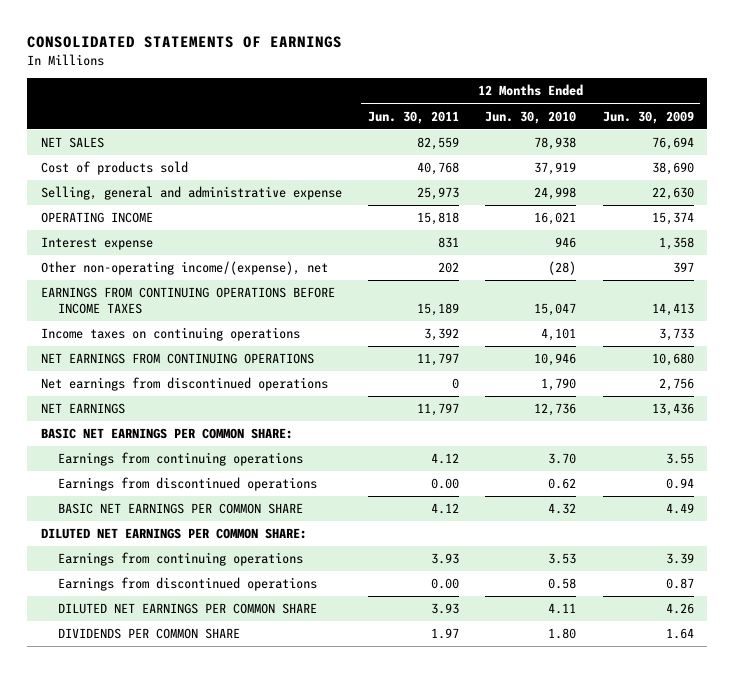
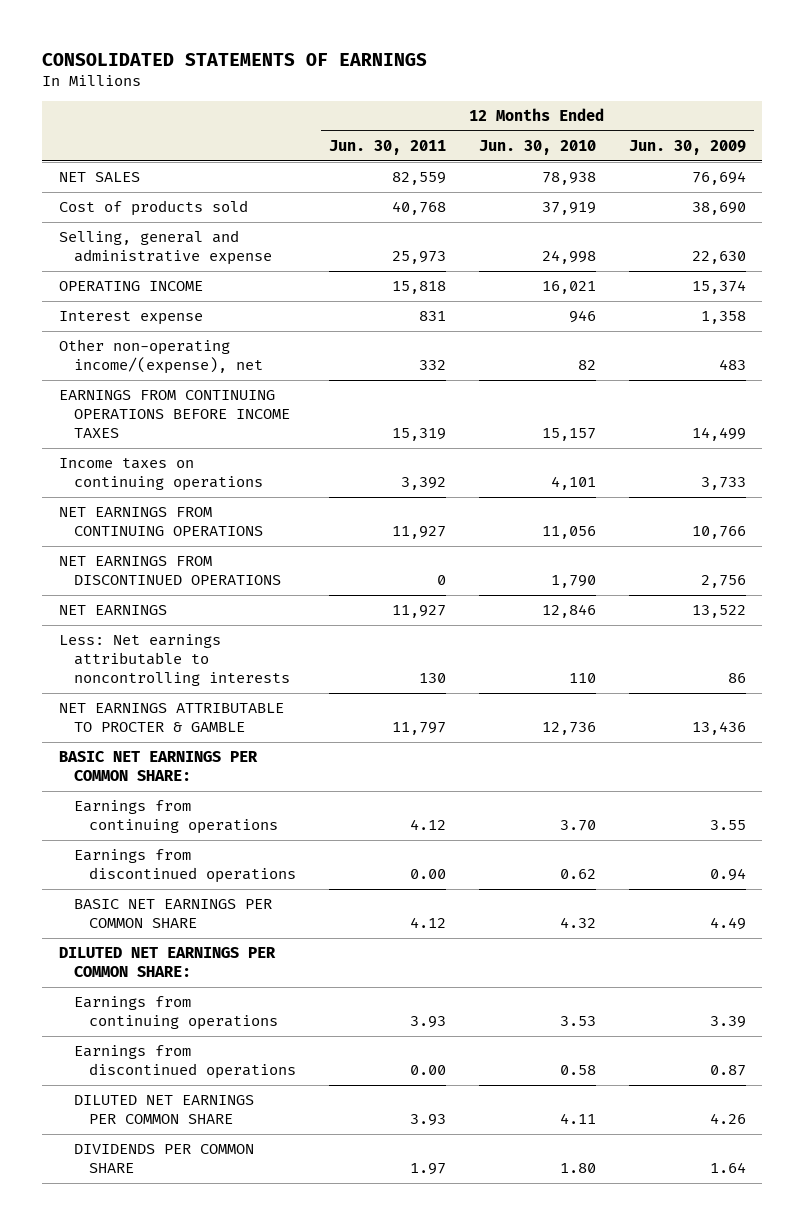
[438,262,460,274] 202 -> [418,360,446,371] 332
[548,261,577,276] (28) -> [577,360,596,371] 82
[672,262,694,274] 397 -> [718,359,746,371] 483
[417,303,460,317] 15,189 -> [391,428,446,442] 15,319
[534,303,577,317] 15,047 -> [541,428,596,442] 15,157
[651,303,694,317] 14,413 -> [691,427,746,442] 14,499
[417,353,460,367] 11,797 -> [391,526,446,540] 11,927
[534,353,577,367] 10,946 -> [541,526,596,540] 11,056
[651,353,694,367] 10,680 -> [691,526,746,540] 10,766
[40,377,328,392] Net earnings from discontinued operations -> [58,556,281,586] NET EARNINGS FROM DISCONTINUED OPERATIONS
[417,403,460,417] 11,797 -> [391,605,446,619] 11,927
[534,403,577,417] 12,736 -> [541,604,596,619] 12,846
[651,403,694,417] 13,436 -> [691,605,746,619] 13,522
none -> [58,634,290,687] Less: Net earnings attributable to noncontrolling interests
none -> [58,703,284,733] NET EARNINGS ATTRIBUTABLE TO PROCTER & GAMBLE

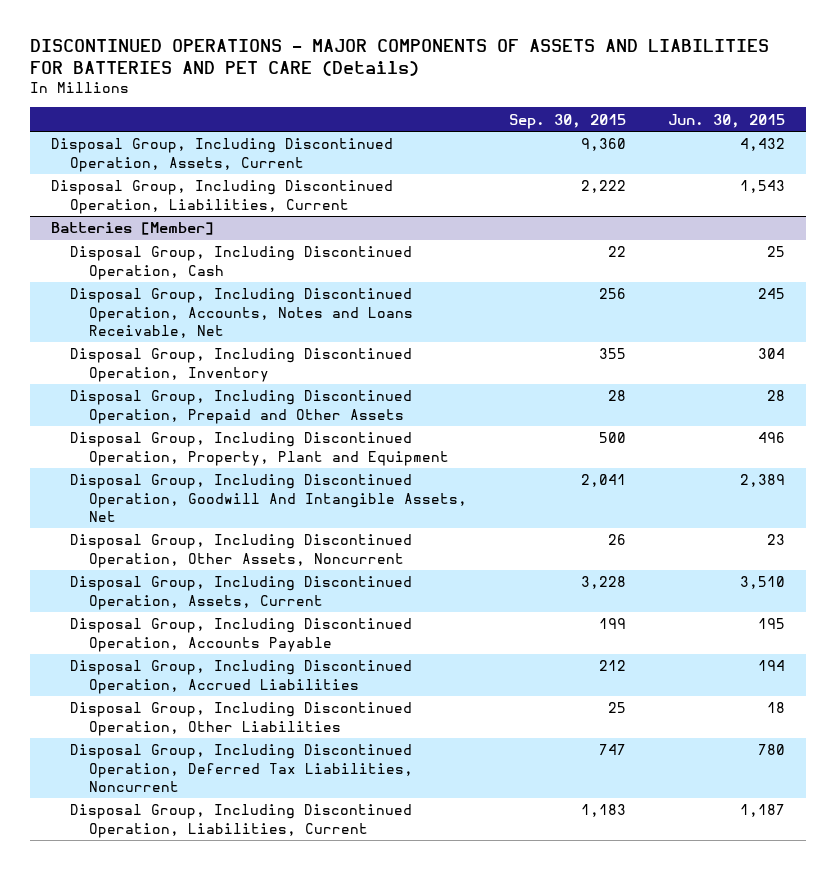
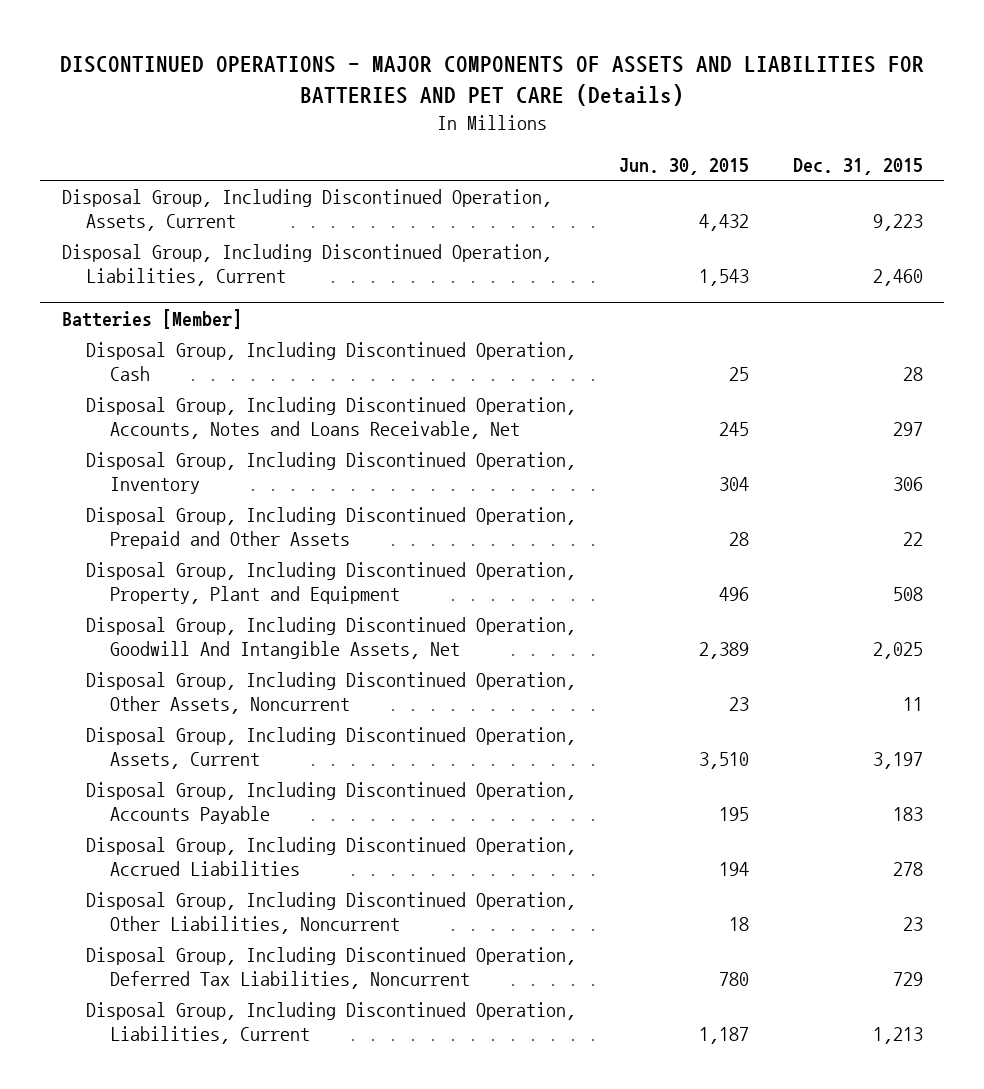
[509,113,627,129] Sep. 30, 2015 -> none
none -> [792,158,923,176] Dec. 31, 2015
[70,702,413,736] Disposal Group, Including Discontinued Operation, Other Liabilities -> [85,891,576,934] Disposal Group, Including Discontinued Operation, Other Liabilities, Noncurrent

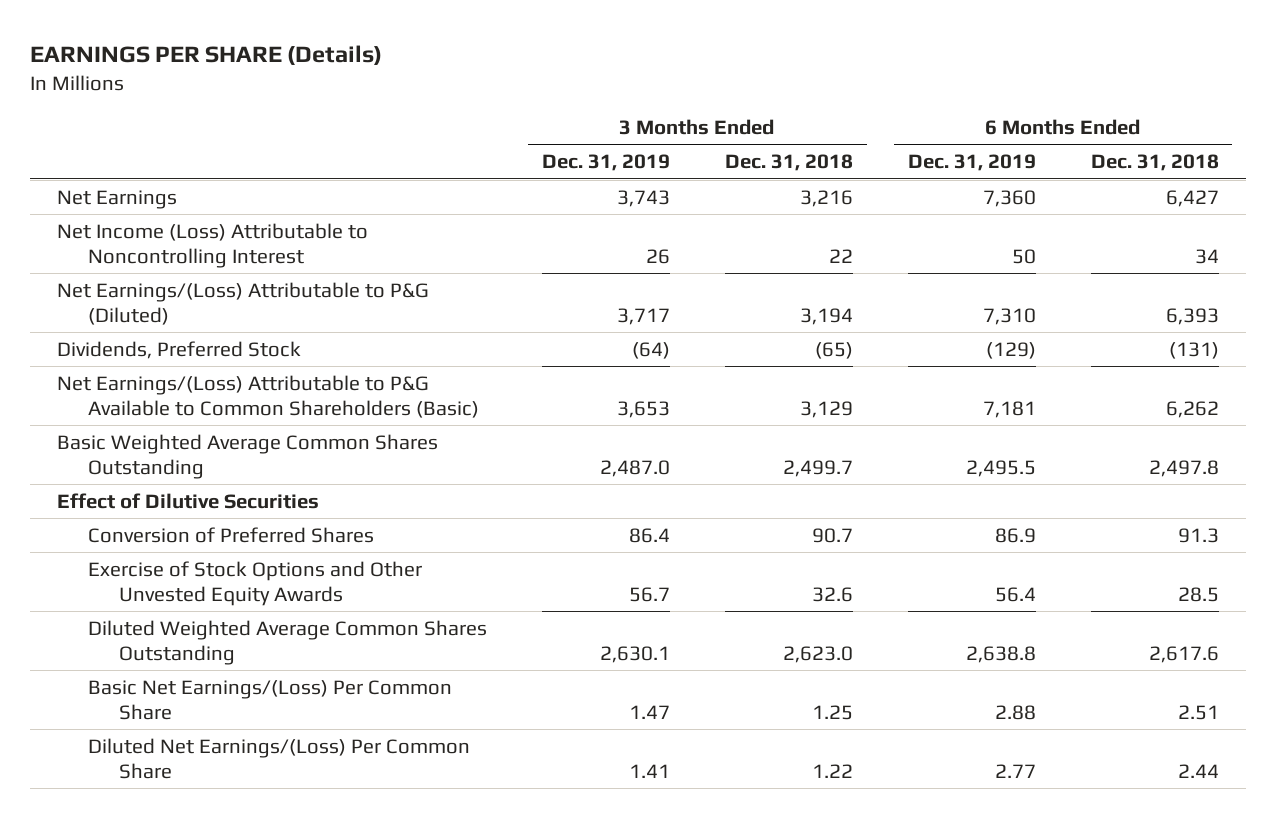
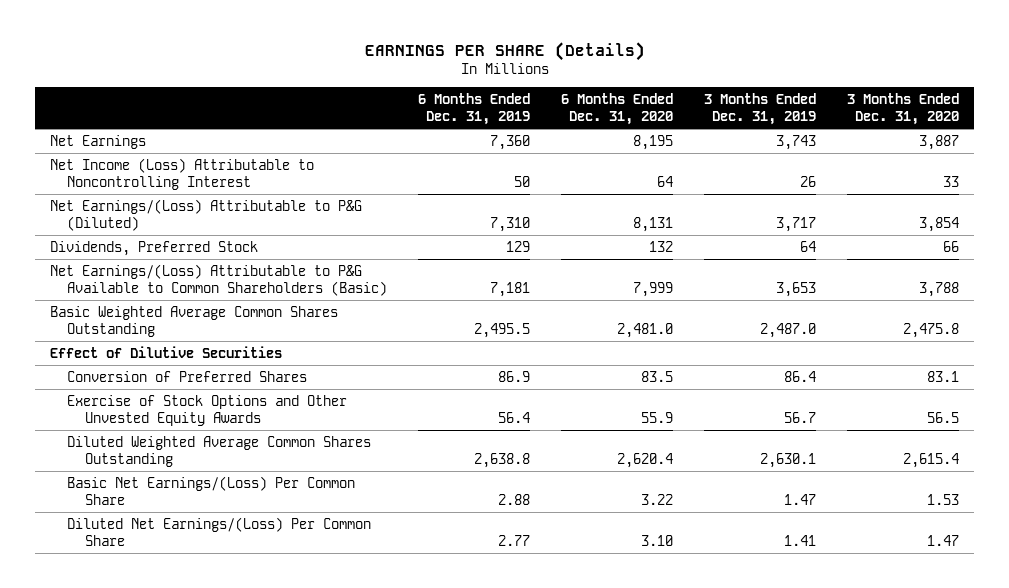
[724,154,853,172] Dec. 31, 2018 -> none
[1090,154,1219,172] Dec. 31, 2018 -> none
none -> [561,92,674,125] 6 Months Ended Dec. 31, 2020
none -> [846,92,959,125] 3 Months Ended Dec. 31, 2020
[631,341,670,359] (64) -> [800,240,817,252] 64
[985,341,1036,359] (129) -> [506,240,531,252] 129

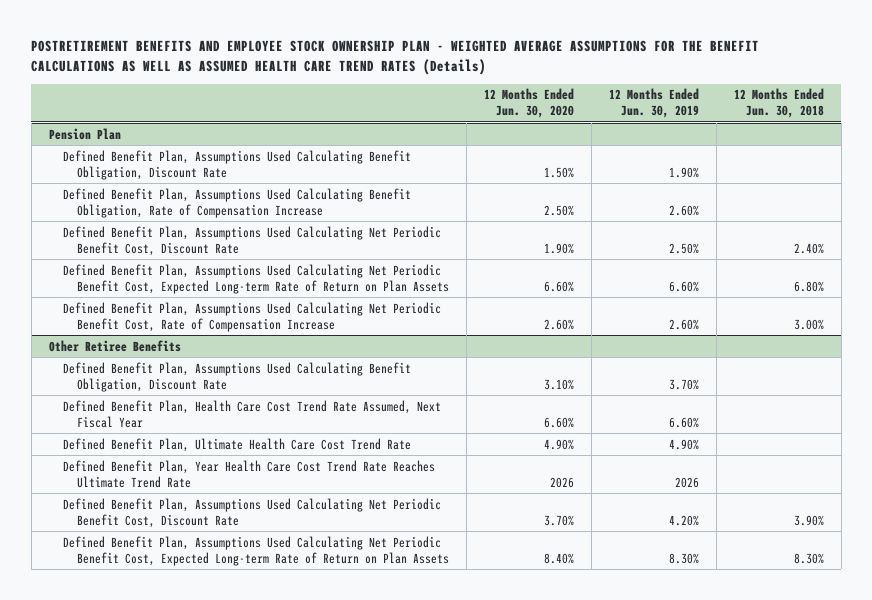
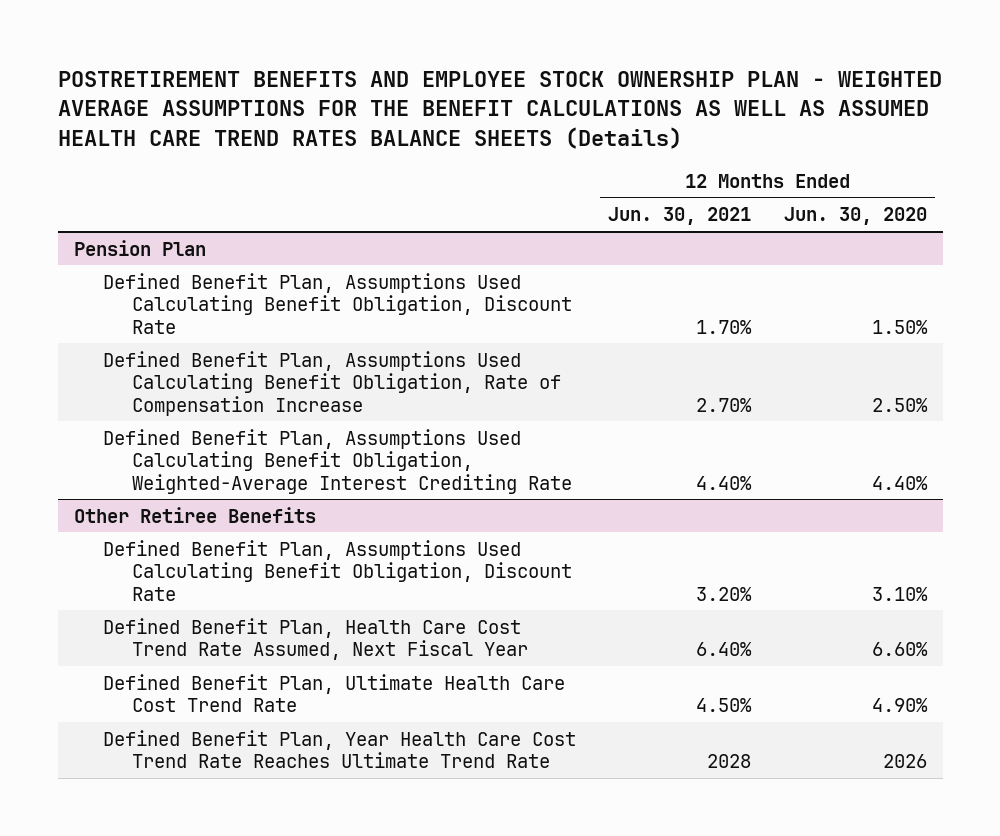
[31,39,760,75] POSTRETIREMENT BENEFITS AND EMPLOYEE STOCK OWNERSHIP PLAN - WEIGHTED AVERAGE ASSUMPTIONS FOR THE BENEFIT CALCULATIONS AS WELL AS ASSUMED HEALTH CARE TREND RATES (Details) -> [57,70,942,149] POSTRETIREMENT BENEFITS AND EMPLOYEE STOCK OWNERSHIP PLAN - WEIGHTED AVERAGE ASSUMPTIONS FOR THE BENEFIT CALCULATIONS AS WELL AS ASSUMED HEALTH CARE TREND RATES BALANCE SHEETS (Details)
[608,88,699,119] 12 Months Ended Jun. 30, 2019 -> none
[733,88,824,119] 12 Months Ended Jun. 30, 2018 -> none
none -> [608,207,752,226] Jun. 30, 2021
[62,225,441,256] Defined Benefit Plan, Assumptions Used Calculating Net Periodic Benefit Cost, Discount Rate -> none
[62,263,449,294] Defined Benefit Plan, Assumptions Used Calculating Net Periodic Benefit Cost, Expected Long-term Rate of Return on Plan Assets -> none
[62,301,441,332] Defined Benefit Plan, Assumptions Used Calculating Net Periodic Benefit Cost, Rate of Compensation Increase -> none
none -> [102,428,573,494] Defined Benefit Plan, Assumptions Used Calculating Benefit Obligation, Weighted-Average Interest Crediting Rate
[62,497,441,528] Defined Benefit Plan, Assumptions Used Calculating Net Periodic Benefit Cost, Discount Rate -> none
[62,535,449,566] Defined Benefit Plan, Assumptions Used Calculating Net Periodic Benefit Cost, Expected Long-term Rate of Return on Plan Assets -> none

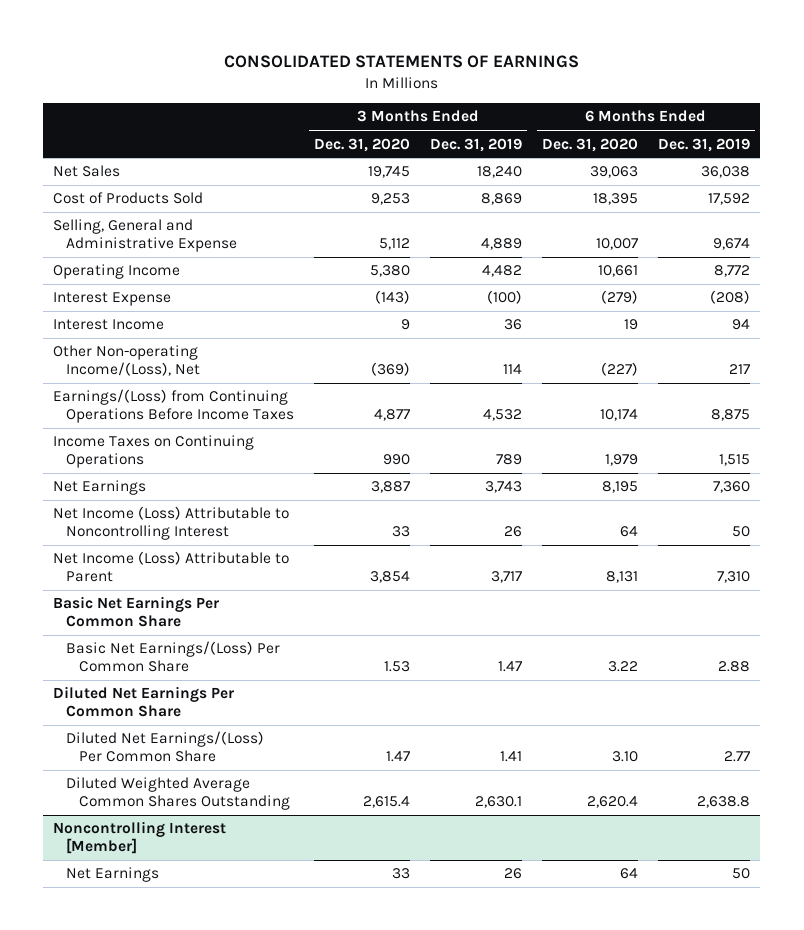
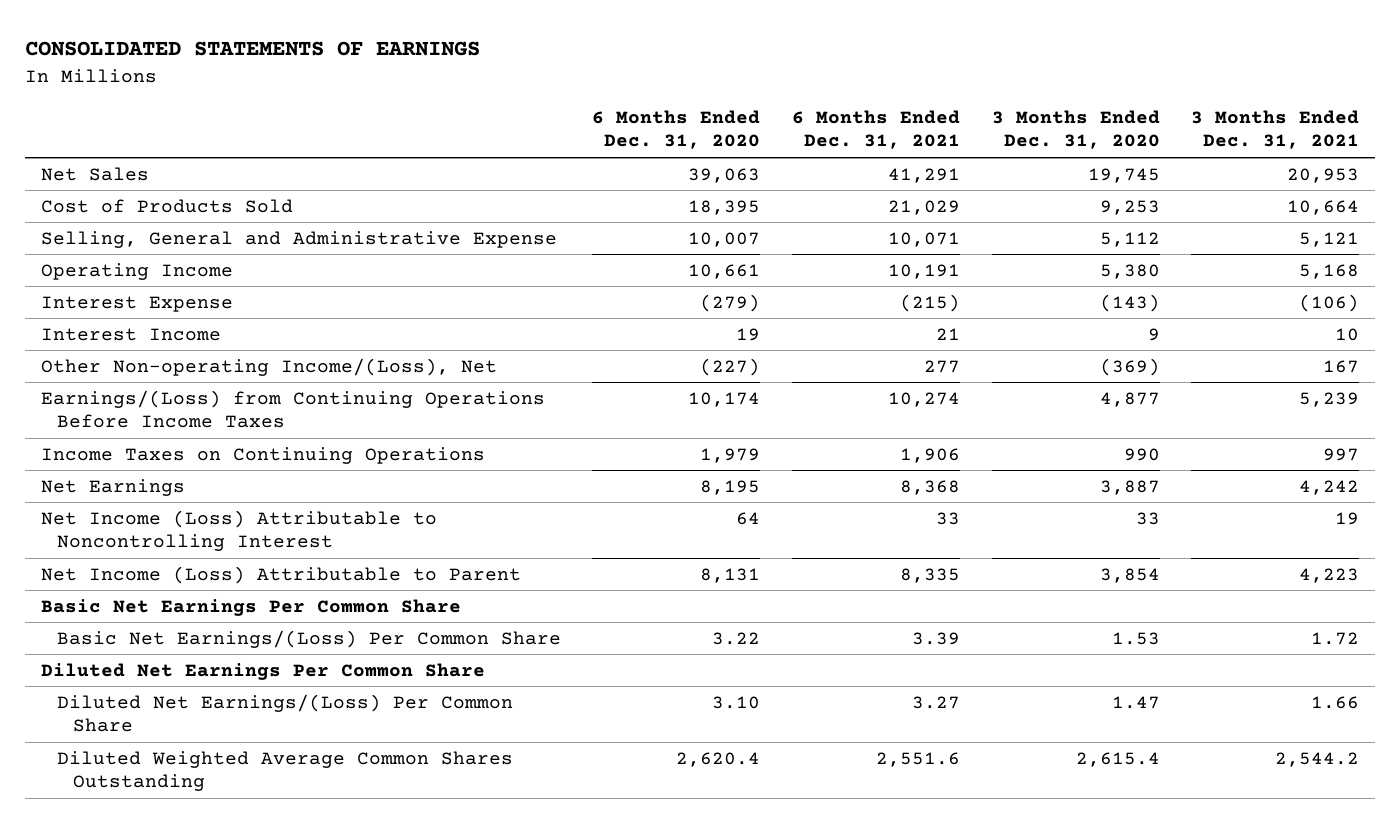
[430,137,523,152] Dec. 31, 2019 -> none
[658,137,751,152] Dec. 31, 2019 -> none
none -> [791,110,960,150] 6 Months Ended Dec. 31, 2021
none -> [1191,110,1360,150] 3 Months Ended Dec. 31, 2021
[53,821,227,855] Noncontrolling Interest [Member] -> none
[65,867,159,883] Net Earnings -> none

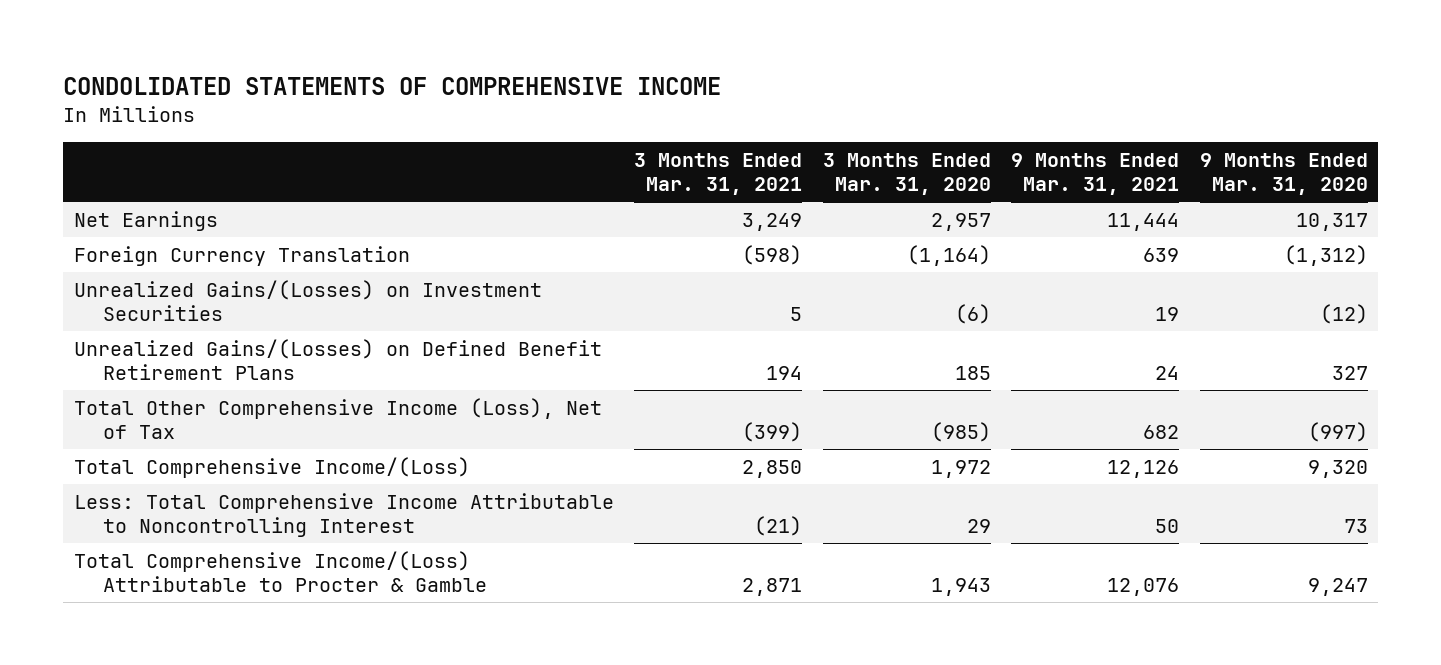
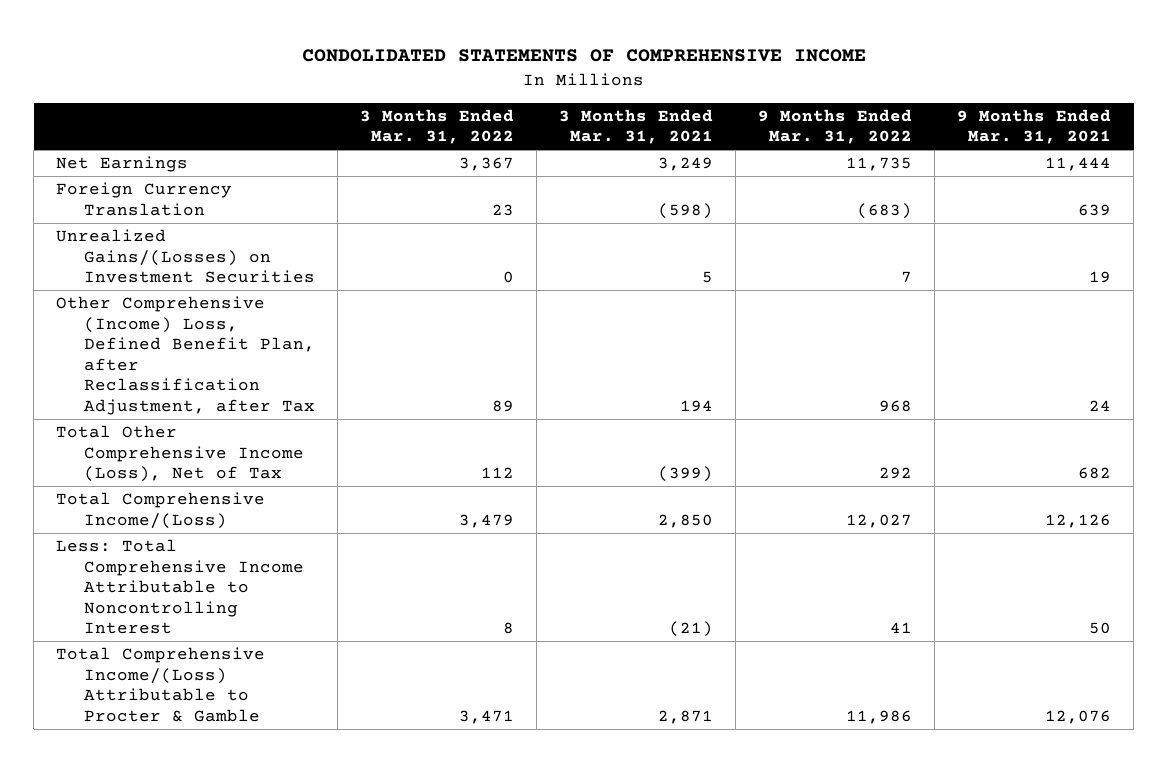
[822,153,991,196] 3 Months Ended Mar. 31, 2020 -> none
[1199,153,1368,196] 9 Months Ended Mar. 31, 2020 -> none
none -> [359,108,514,145] 3 Months Ended Mar. 31, 2022
none -> [758,108,913,145] 9 Months Ended Mar. 31, 2022
[73,338,602,380] Unrealized Gains/(Losses) on Defined Benefit Retirement Plans -> [56,296,315,415] Other Comprehensive (Income) Loss, Defined Benefit Plan, after Reclassification Adjustment, after Tax

